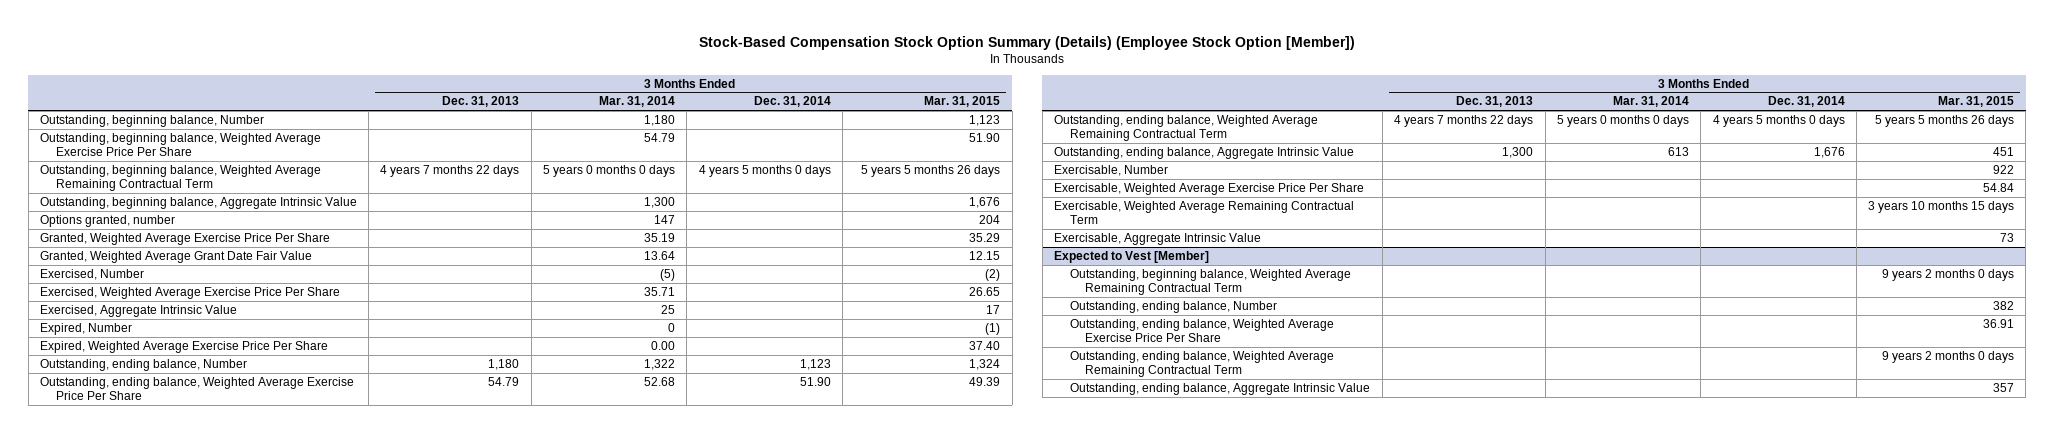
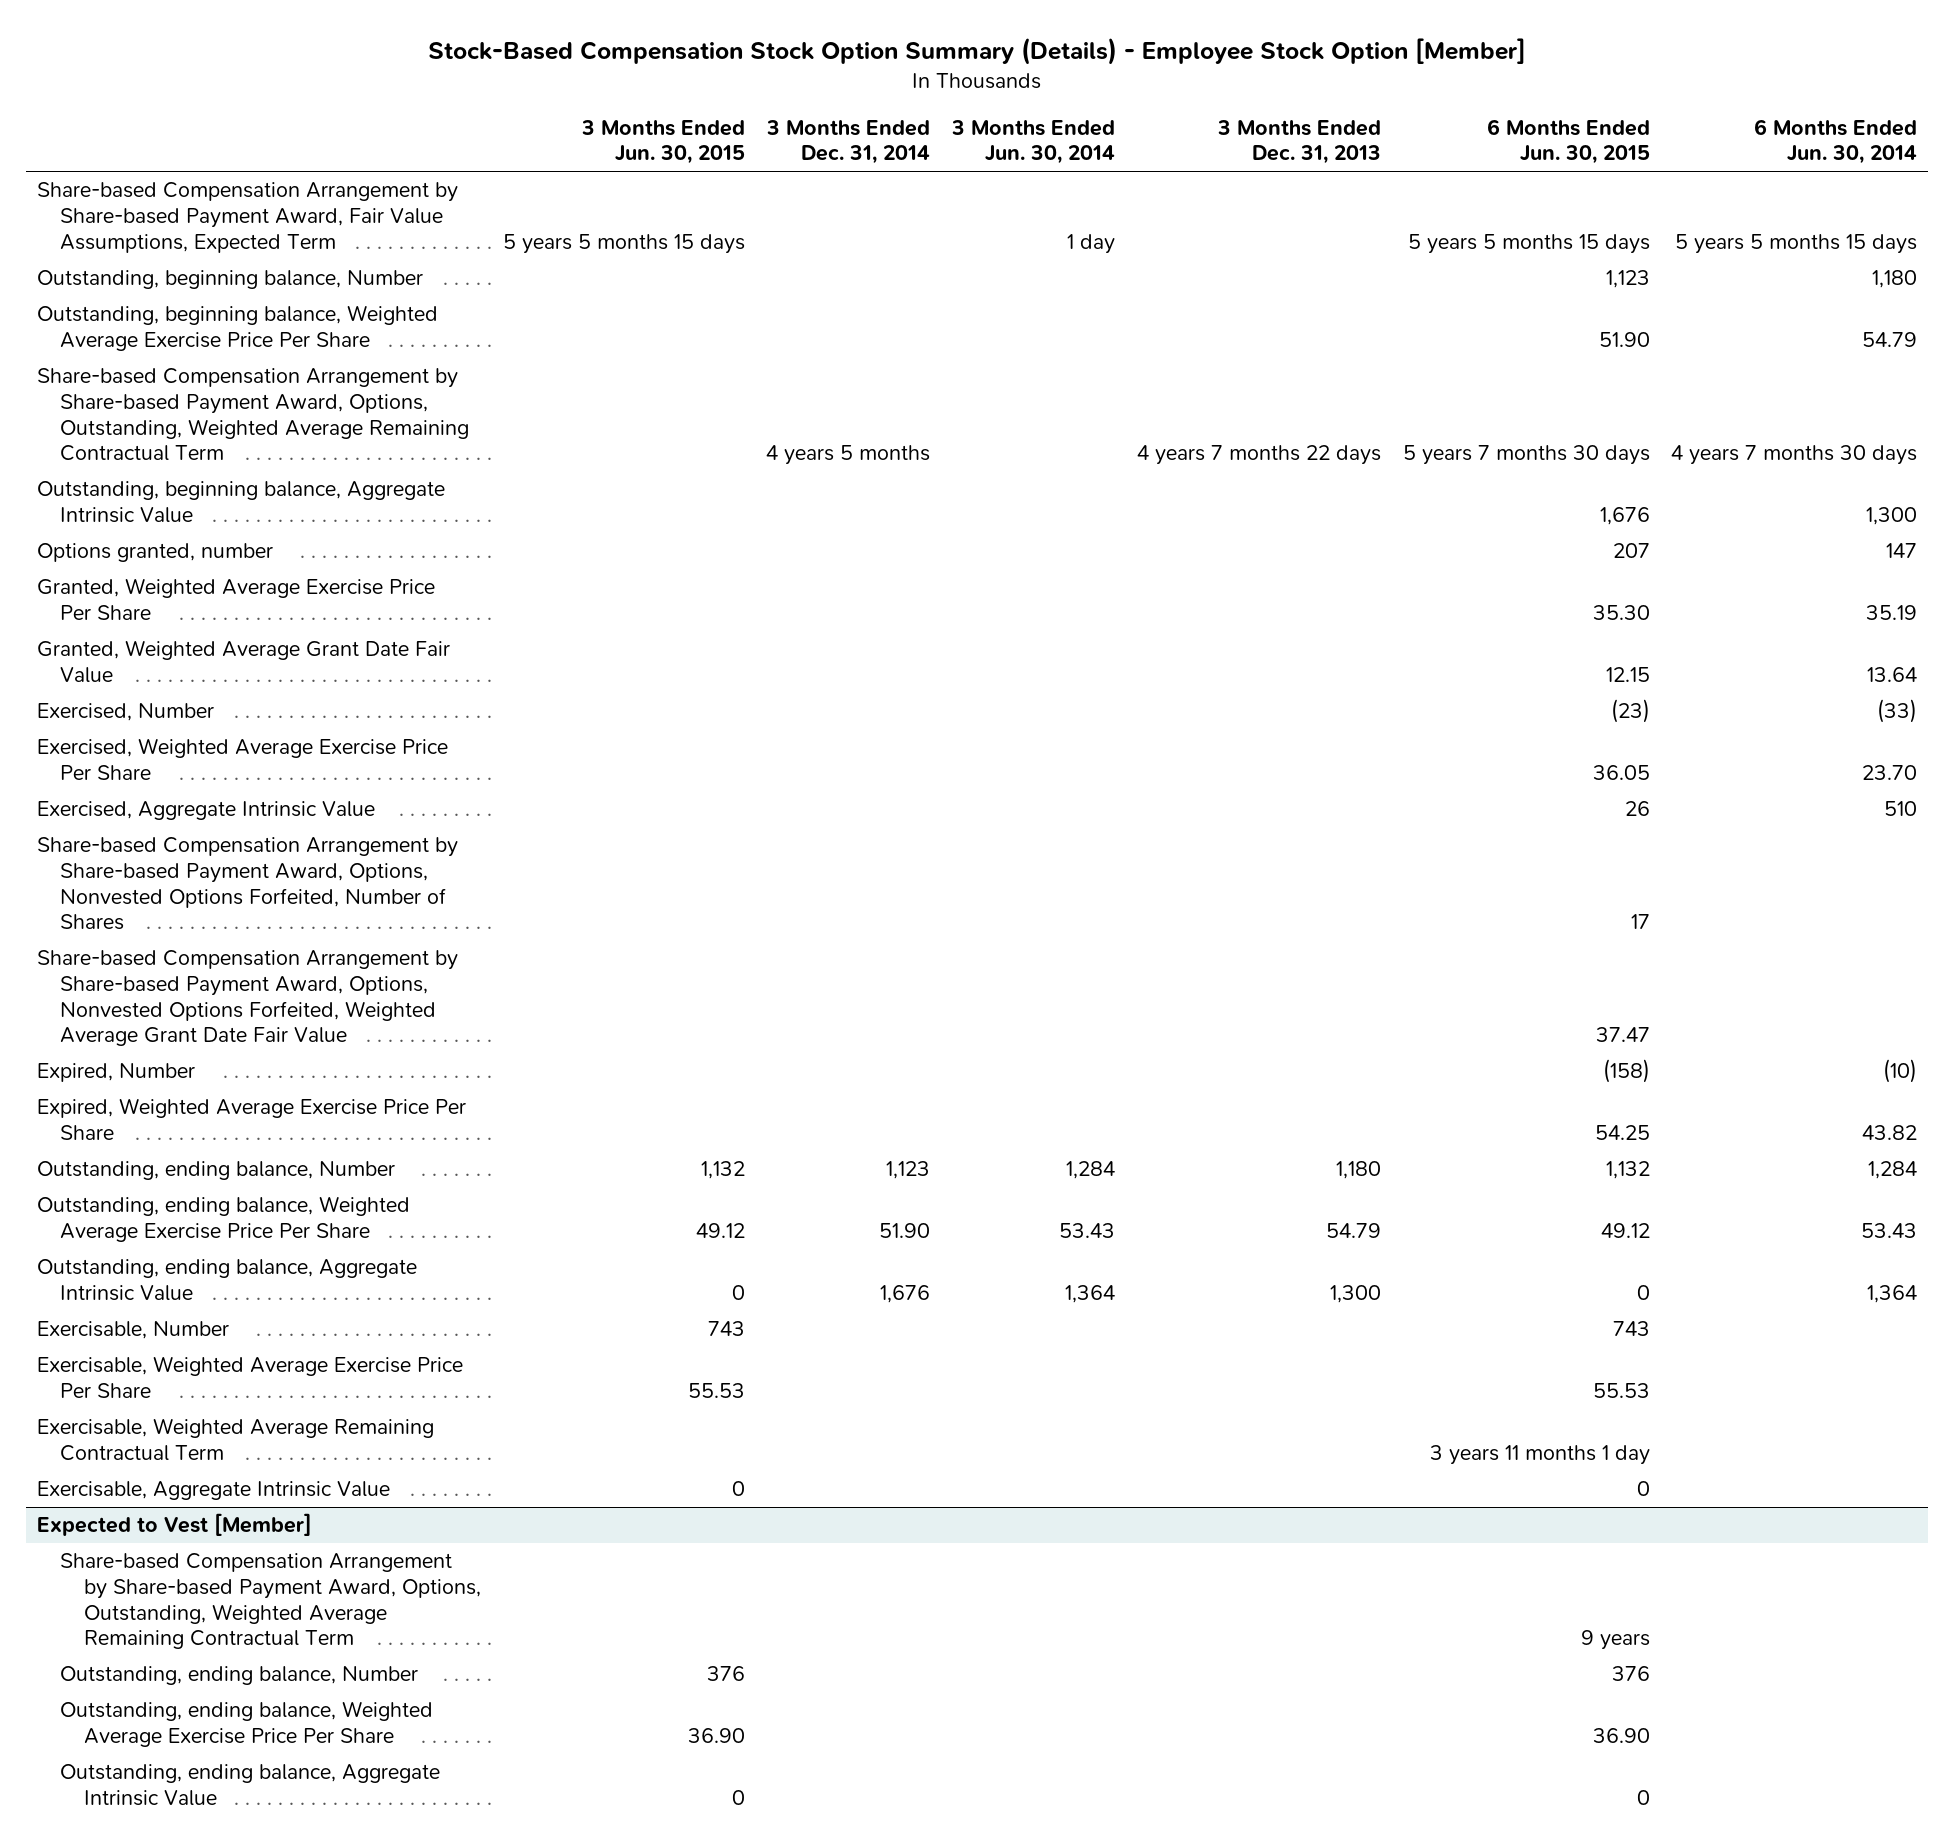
[699,35,1356,50] Stock-Based Compensation Stock Option Summary (Details) (Employee Stock Option [Member]) -> [428,37,1527,66] Stock-Based Compensation Stock Option Summary (Details) - Employee Stock Option [Member]
[599,96,676,108] Mar. 31, 2014 -> none
[924,96,1001,108] Mar. 31, 2015 -> none
none -> [580,119,745,165] 3 Months Ended Jun. 30, 2015
none -> [951,119,1116,165] 3 Months Ended Jun. 30, 2014
none -> [1486,118,1650,165] 6 Months Ended Jun. 30, 2015
none -> [1754,118,1918,165] 6 Months Ended Jun. 30, 2014
none -> [36,182,458,253] Share-based Compensation Arrangement by Share-based Payment Award, Fair Value Assumptions, Expected Term
[39,164,321,192] Outstanding, beginning balance, Weighted Average Remaining Contractual Term -> [36,368,470,462] Share-based Compensation Arrangement by Share-based Payment Award, Options, Outstanding, Weighted Average Remaining Contractual Term
[698,164,831,177] 4 years 5 months 0 days -> [766,445,931,466] 4 years 5 months
none -> [36,837,458,931] Share-based Compensation Arrangement by Share-based Payment Award, Options, Nonvested Options Forfeited, Number of Shares
none -> [36,950,458,1047] Share-based Compensation Arrangement by Share-based Payment Award, Options, Nonvested Options Forfeited, Weighted Average Grant Date Fair Value
[1053,114,1318,142] Outstanding, ending balance, Weighted Average Remaining Contractual Term -> none
[1069,268,1351,296] Outstanding, beginning balance, Weighted Average Remaining Contractual Term -> [60,1553,481,1650] Share-based Compensation Arrangement by Share-based Payment Award, Options, Outstanding, Weighted Average Remaining Contractual Term
[1069,350,1334,378] Outstanding, ending balance, Weighted Average Remaining Contractual Term -> none

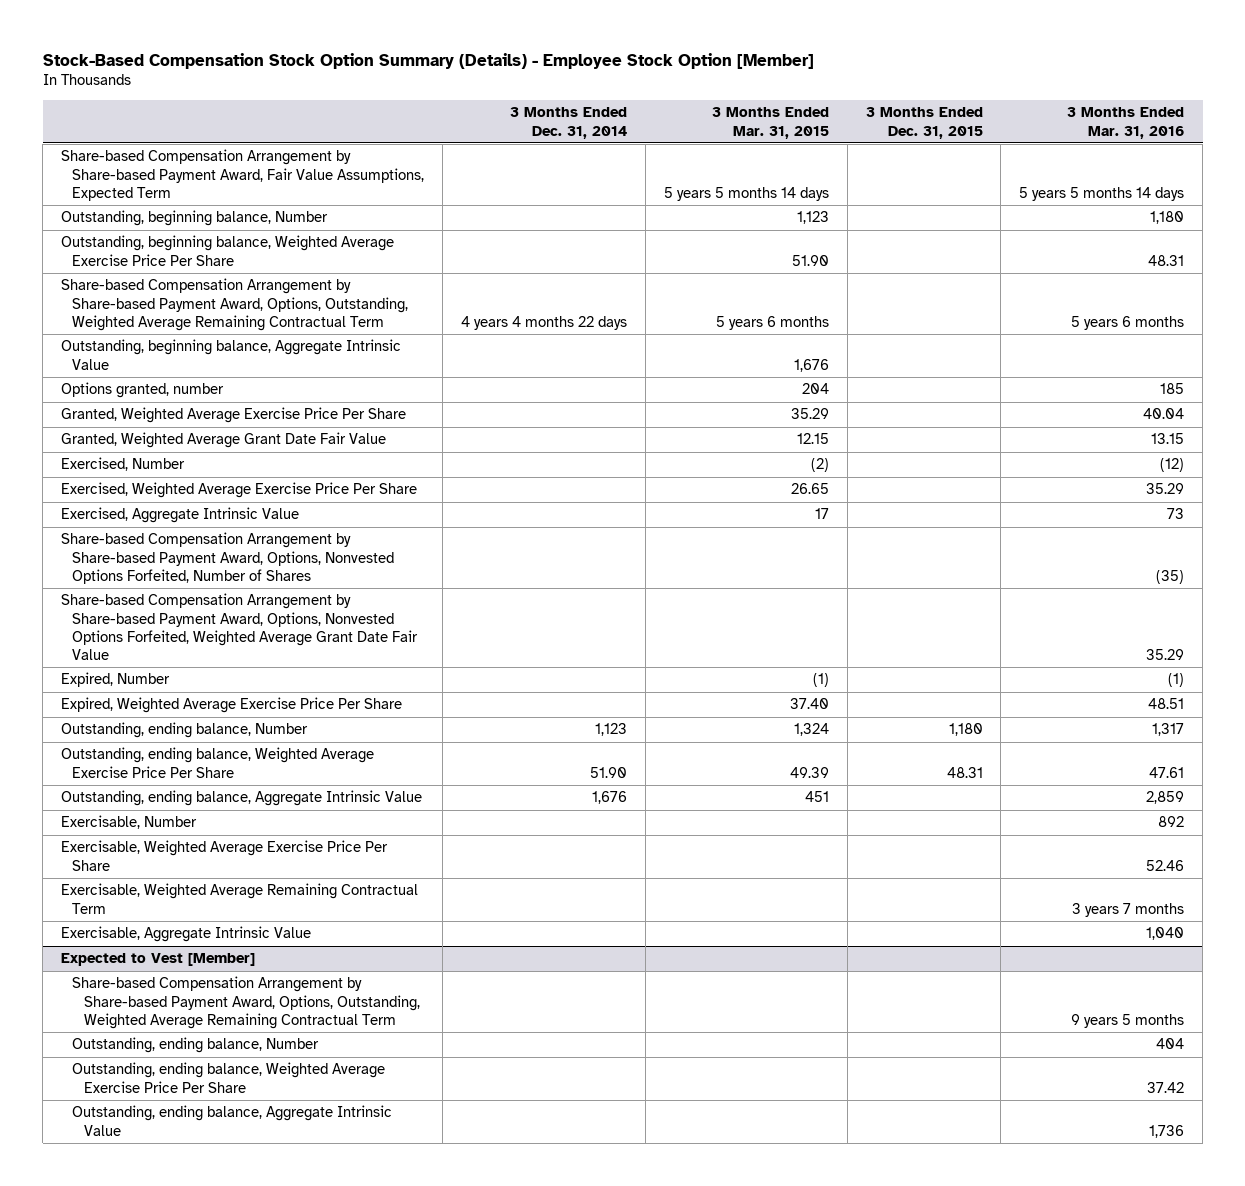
[580,119,745,165] 3 Months Ended Jun. 30, 2015 -> none
[951,119,1116,165] 3 Months Ended Jun. 30, 2014 -> none
[1216,119,1381,165] 3 Months Ended Dec. 31, 2013 -> none
[1486,118,1650,165] 6 Months Ended Jun. 30, 2015 -> none
[1754,118,1918,165] 6 Months Ended Jun. 30, 2014 -> none
none -> [711,107,829,139] 3 Months Ended Mar. 31, 2015
none -> [865,107,983,139] 3 Months Ended Dec. 31, 2015
none -> [1067,107,1185,139] 3 Months Ended Mar. 31, 2016
[766,445,931,466] 4 years 5 months -> [461,315,628,330] 4 years 4 months 22 days

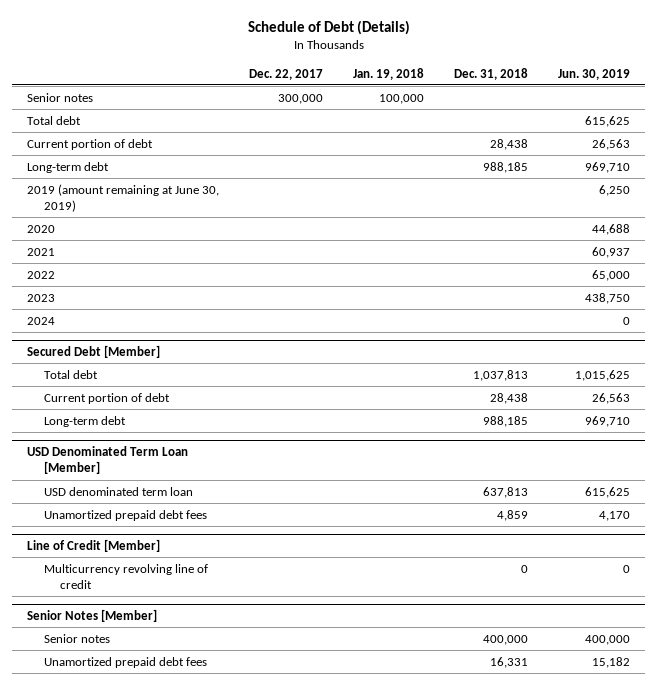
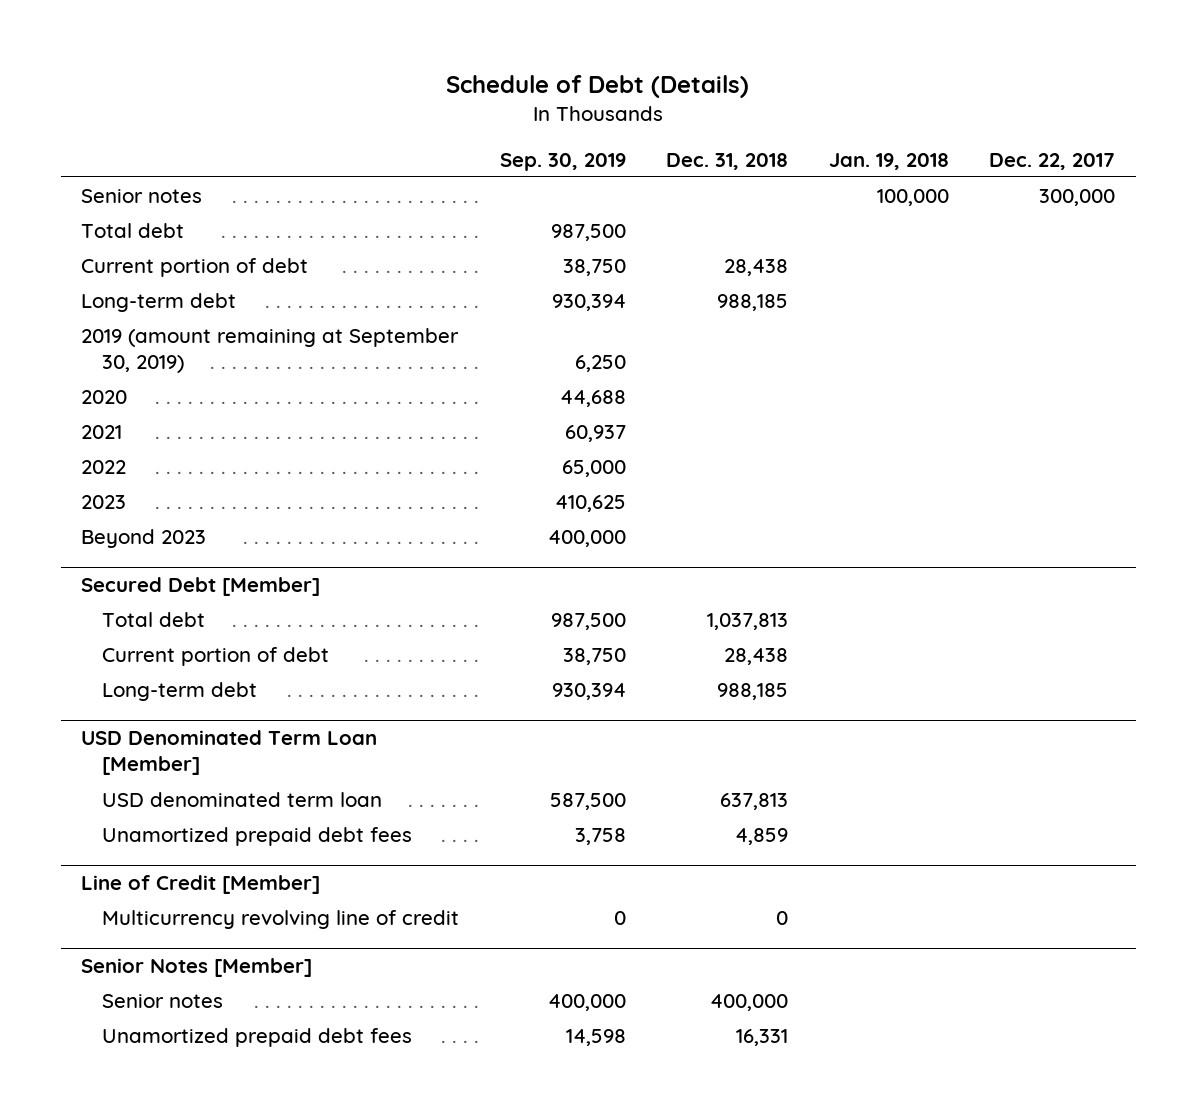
[558,68,631,80] Jun. 30, 2019 -> none
none -> [499,152,626,171] Sep. 30, 2019
[27,183,220,213] 2019 (amount remaining at June 30, 2019) -> [81,327,460,374] 2019 (amount remaining at September 30, 2019)
[27,316,56,325] 2024 -> [81,528,207,548] Beyond 2023

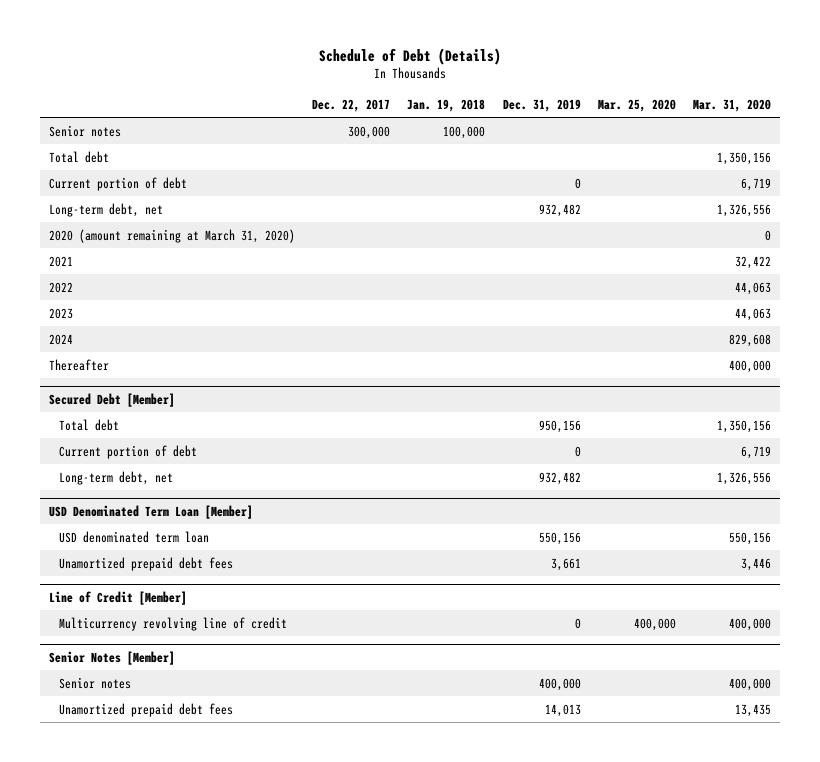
[499,152,626,171] Sep. 30, 2019 -> none
[666,152,789,170] Dec. 31, 2018 -> none
none -> [502,98,581,112] Dec. 31, 2019
none -> [597,98,676,112] Mar. 25, 2020
none -> [693,98,772,112] Mar. 31, 2020
[81,389,128,404] 2020 -> none
[81,292,237,312] Long-term debt -> [48,202,163,217] Long-term debt, net
[81,327,460,374] 2019 (amount remaining at September 30, 2019) -> [48,228,295,243] 2020 (amount remaining at March 31, 2020)
none -> [48,333,73,345] 2024
[81,528,207,548] Beyond 2023 -> [48,358,109,371] Thereafter
[102,681,258,701] Long-term debt -> [59,470,174,485] Long-term debt, net

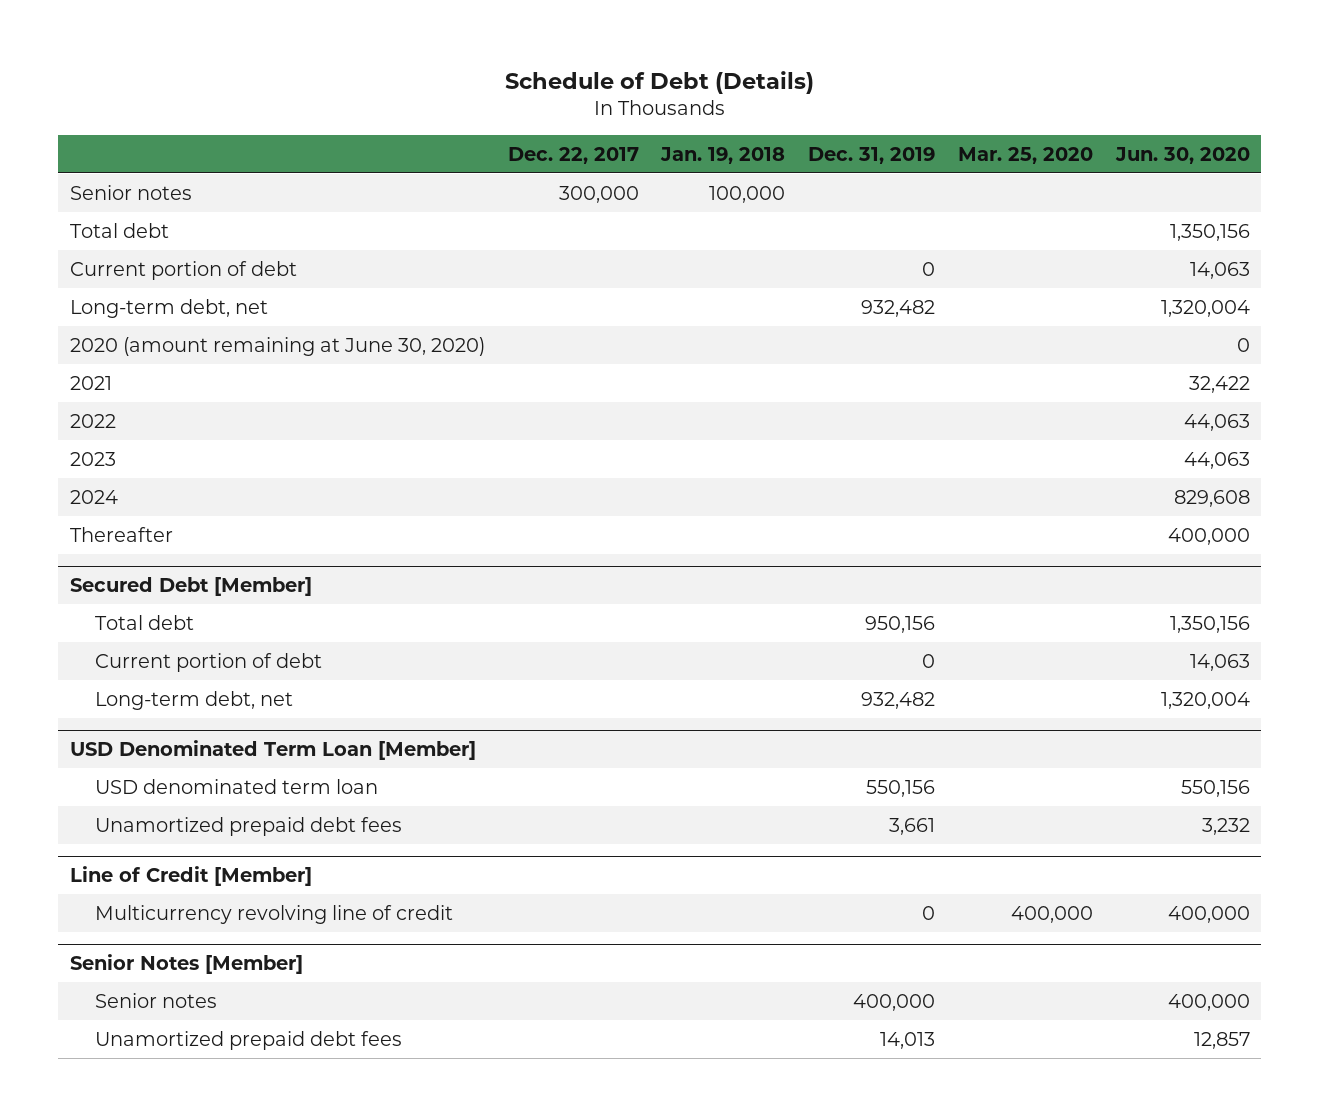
[693,98,772,112] Mar. 31, 2020 -> none
none -> [1114,146,1250,164] Jun. 30, 2020
[48,228,295,243] 2020 (amount remaining at March 31, 2020) -> [69,336,485,356] 2020 (amount remaining at June 30, 2020)

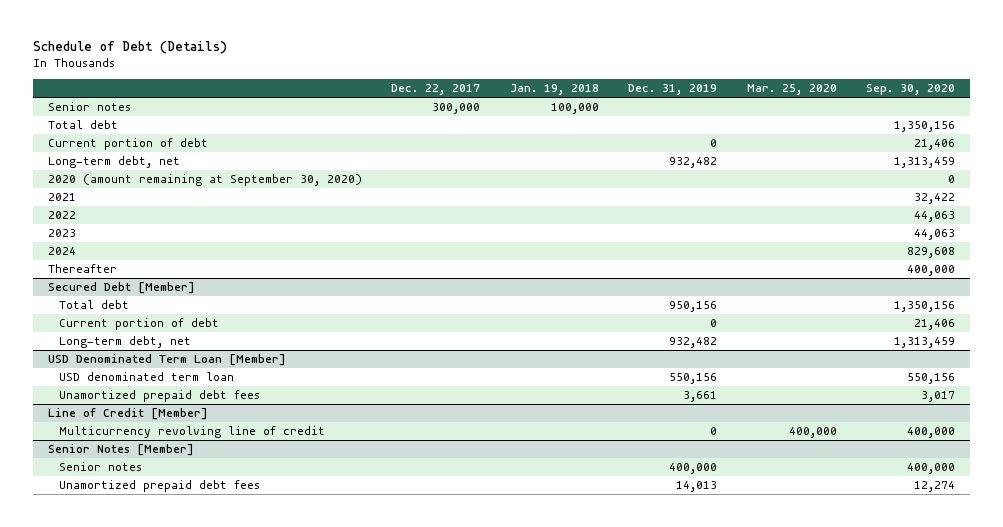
[1114,146,1250,164] Jun. 30, 2020 -> none
none -> [866,84,956,96] Sep. 30, 2020
[69,336,485,356] 2020 (amount remaining at June 30, 2020) -> [47,174,362,187] 2020 (amount remaining at September 30, 2020)

